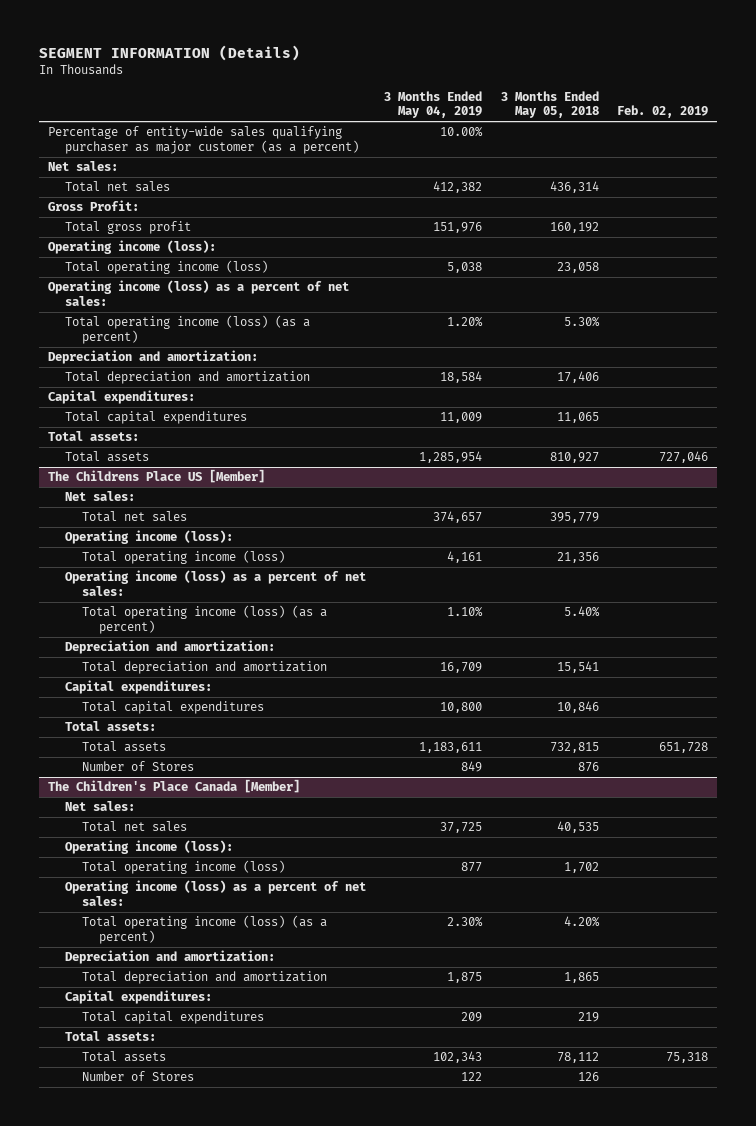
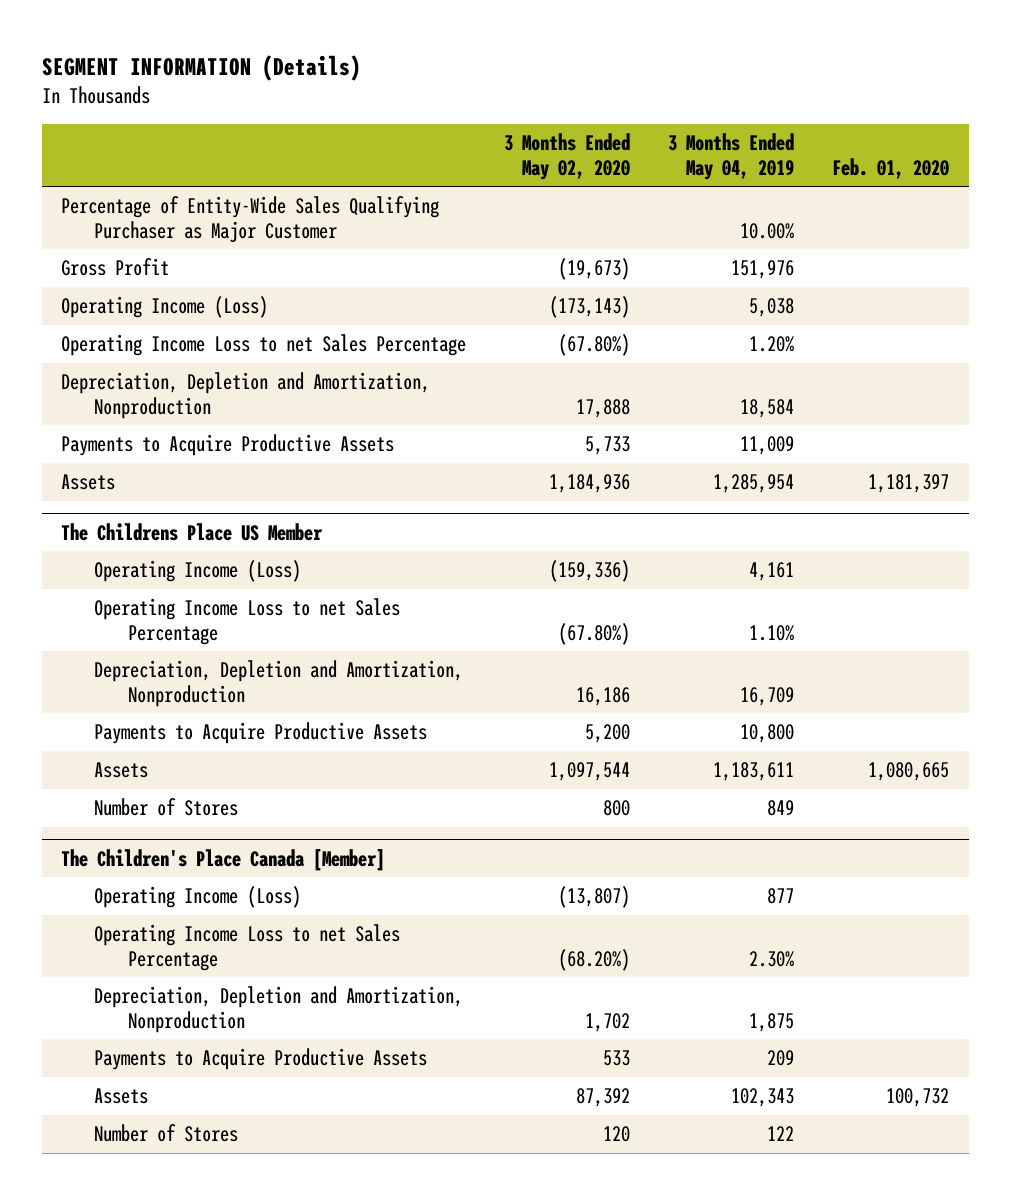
[500,90,599,119] 3 Months Ended May 05, 2018 -> none
[616,105,708,119] Feb. 02, 2019 -> none
none -> [504,132,631,180] 3 Months Ended May 02, 2020
none -> [832,157,950,179] Feb. 01, 2020
[47,161,118,172] Net sales: -> none
[65,181,171,193] Total net sales -> none
[47,200,139,212] Gross Profit: -> none
[47,240,216,255] Operating income (loss): -> none
[47,280,349,307] Operating income (loss) as a percent of net sales: -> none
[47,350,258,365] Depreciation and amortization: -> none
[47,390,195,405] Capital expenditures: -> none
[47,431,139,442] Total assets: -> none
[65,491,136,502] Net sales: -> none
[82,511,188,523] Total net sales -> none
[65,530,234,545] Operating income (loss): -> none
[65,570,367,597] Operating income (loss) as a percent of net sales: -> none
[65,640,276,655] Depreciation and amortization: -> none
[65,680,213,695] Capital expenditures: -> none
[65,721,157,732] Total assets: -> none
[47,126,360,155] Percentage of entity-wide sales qualifying purchaser as major customer (as a percent) -> [61,196,440,244] Percentage of Entity-Wide Sales Qualifying Purchaser as Major Customer
[65,221,192,235] Total gross profit -> [61,258,170,277] Gross Profit
[65,260,269,275] Total operating income (loss) -> [61,296,269,319] Operating Income (Loss)
[65,315,311,345] Total operating income (loss) (as a percent) -> [61,334,467,357] Operating Income Loss to net Sales Percentage
[65,371,311,385] Total depreciation and amortization -> [61,372,431,420] Depreciation, Depletion and Amortization, Nonproduction
[65,411,248,425] Total capital expenditures -> [61,434,395,457] Payments to Acquire Productive Assets
[65,451,150,463] Total assets -> [61,474,116,491] Assets
[47,469,265,484] The Childrens Place US [Member] -> [61,522,324,541] The Childrens Place US Member
[82,550,286,565] Total operating income (loss) -> [94,560,302,583] Operating Income (Loss)
[82,605,328,635] Total operating income (loss) (as a percent) -> [94,598,401,646] Operating Income Loss to net Sales Percentage
[82,661,328,675] Total depreciation and amortization -> [94,660,464,708] Depreciation, Depletion and Amortization, Nonproduction
[82,701,265,715] Total capital expenditures -> [94,722,428,745] Payments to Acquire Productive Assets
[82,741,167,753] Total assets -> [94,762,149,779] Assets
[65,801,136,812] Net sales: -> none
[82,821,188,833] Total net sales -> none
[65,840,234,855] Operating income (loss): -> none
[65,880,367,907] Operating income (loss) as a percent of net sales: -> none
[65,950,276,965] Depreciation and amortization: -> none
[65,990,213,1005] Capital expenditures: -> none
[65,1031,157,1042] Total assets: -> none
[82,860,286,875] Total operating income (loss) -> [94,886,302,909] Operating Income (Loss)
[82,915,328,945] Total operating income (loss) (as a percent) -> [94,924,401,972] Operating Income Loss to net Sales Percentage
[82,971,328,985] Total depreciation and amortization -> [94,986,464,1034] Depreciation, Depletion and Amortization, Nonproduction
[82,1011,265,1025] Total capital expenditures -> [94,1048,428,1071] Payments to Acquire Productive Assets
[82,1051,167,1063] Total assets -> [94,1088,149,1105] Assets

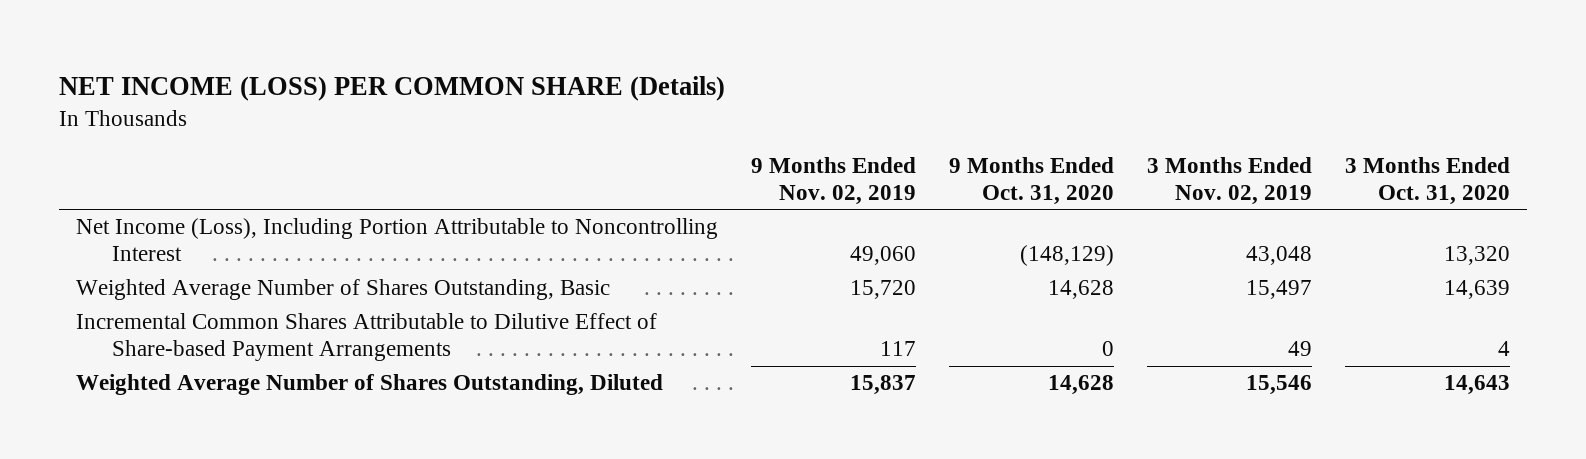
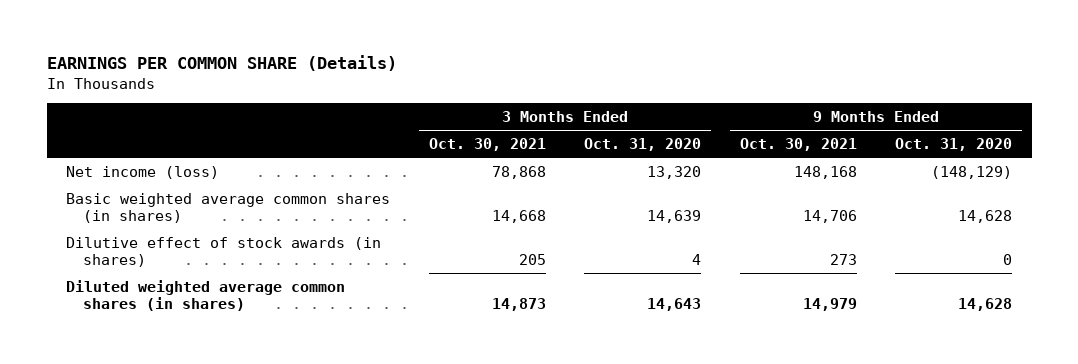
[58,75,725,101] NET INCOME (LOSS) PER COMMON SHARE (Details) -> [46,55,397,72] EARNINGS PER COMMON SHARE (Details)
[750,156,916,205] 9 Months Ended Nov. 02, 2019 -> none
[1147,156,1313,205] 3 Months Ended Nov. 02, 2019 -> none
none -> [428,137,546,151] Oct. 30, 2021
none -> [739,137,857,151] Oct. 30, 2021
[75,218,718,262] Net Income (Loss), Including Portion Attributable to Noncontrolling Interest -> [65,165,219,179] Net income (loss)
[75,279,610,301] Weighted Average Number of Shares Outstanding, Basic -> [65,192,390,223] Basic weighted average common shares (in shares)
[75,313,657,362] Incremental Common Shares Attributable to Dilutive Effect of Share-based Payment Arrangements -> [65,236,381,267] Dilutive effect of stock awards (in shares)
[75,374,663,396] Weighted Average Number of Shares Outstanding, Diluted -> [65,279,345,311] Diluted weighted average common shares (in shares)

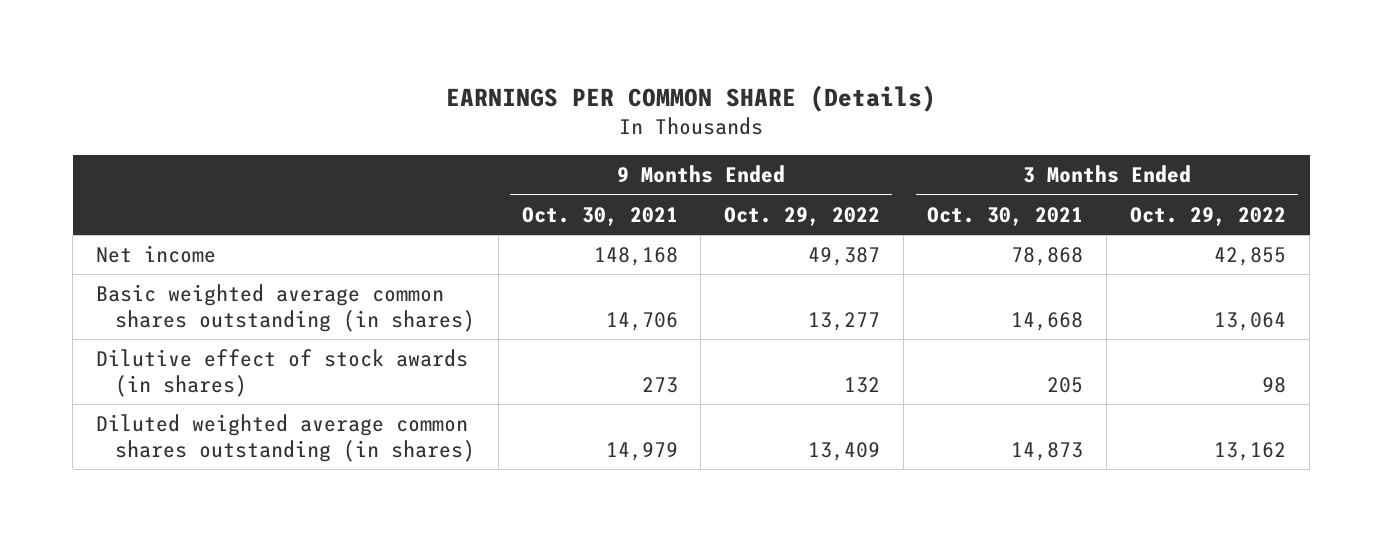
[584,137,702,151] Oct. 31, 2020 -> none
[895,137,1013,151] Oct. 31, 2020 -> none
none -> [724,206,881,226] Oct. 29, 2022
none -> [1130,206,1287,226] Oct. 29, 2022
[65,165,219,179] Net income (loss) -> [96,245,217,264] Net income
[65,192,390,223] Basic weighted average common shares (in shares) -> [96,284,475,332] Basic weighted average common shares outstanding (in shares)
[65,279,345,311] Diluted weighted average common shares (in shares) -> [96,414,475,462] Diluted weighted average common shares outstanding (in shares)

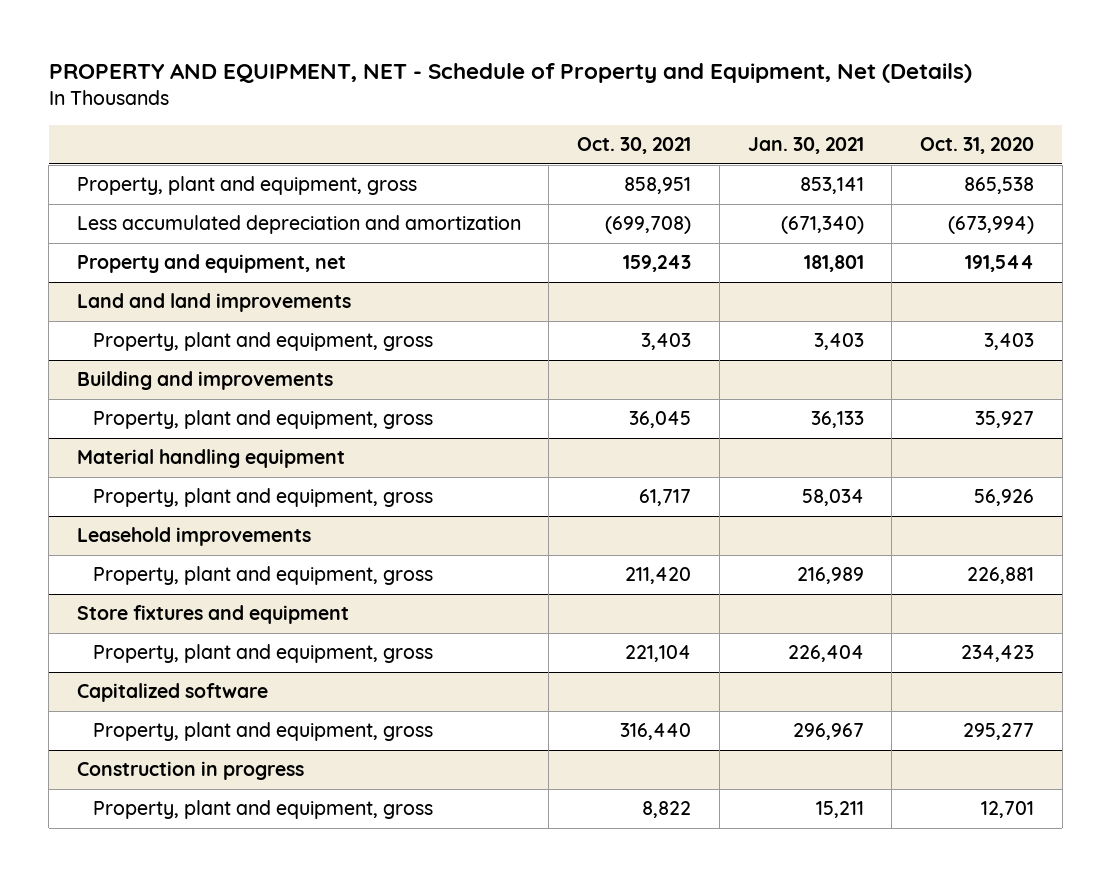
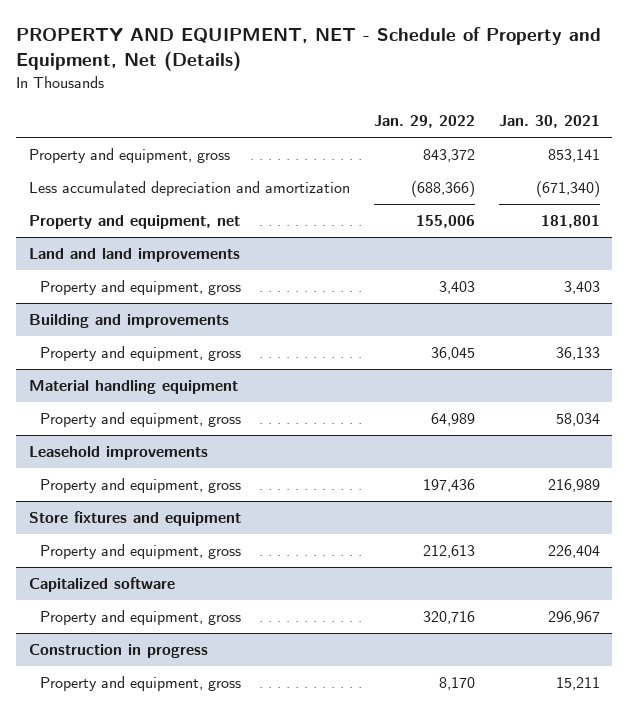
[577,137,692,155] Oct. 30, 2021 -> none
[920,137,1035,155] Oct. 31, 2020 -> none
none -> [373,115,475,129] Jan. 29, 2022
[76,176,417,196] Property, plant and equipment, gross -> [28,148,230,164] Property and equipment, gross
[93,332,434,352] Property, plant and equipment, gross -> [40,280,242,296] Property and equipment, gross
[93,410,434,430] Property, plant and equipment, gross -> [40,346,242,362] Property and equipment, gross
[93,488,434,508] Property, plant and equipment, gross -> [40,412,242,428] Property and equipment, gross
[93,566,434,586] Property, plant and equipment, gross -> [40,478,242,494] Property and equipment, gross
[93,644,434,664] Property, plant and equipment, gross -> [40,544,242,560] Property and equipment, gross
[93,722,434,742] Property, plant and equipment, gross -> [40,610,242,626] Property and equipment, gross
[93,800,434,820] Property, plant and equipment, gross -> [40,676,242,692] Property and equipment, gross

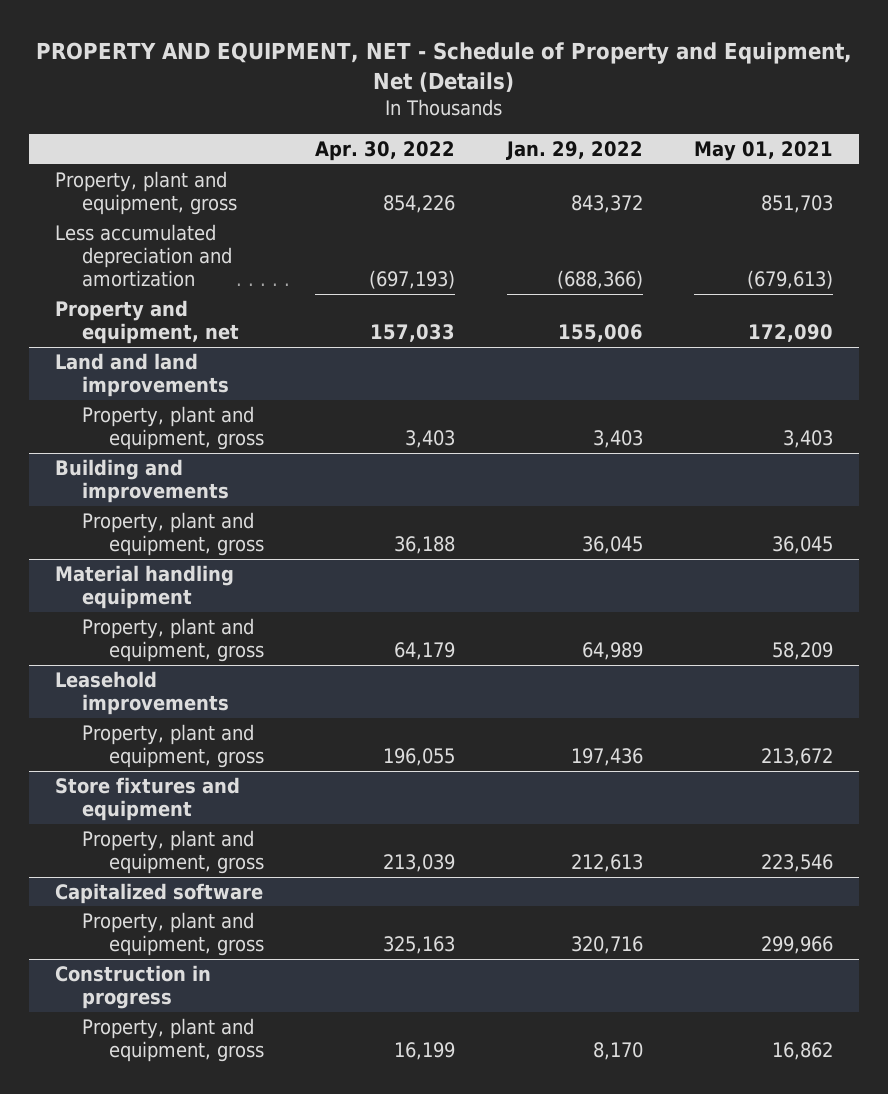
[499,115,601,129] Jan. 30, 2021 -> none
none -> [315,141,456,162] Apr. 30, 2022
none -> [694,141,834,162] May 01, 2021
[28,148,230,164] Property and equipment, gross -> [54,170,237,215] Property, plant and equipment, gross
[40,280,242,296] Property and equipment, gross -> [81,405,264,450] Property, plant and equipment, gross
[40,346,242,362] Property and equipment, gross -> [81,511,264,556] Property, plant and equipment, gross
[40,412,242,428] Property and equipment, gross -> [81,617,264,662] Property, plant and equipment, gross
[40,478,242,494] Property and equipment, gross -> [81,723,264,768] Property, plant and equipment, gross
[40,544,242,560] Property and equipment, gross -> [81,829,264,874] Property, plant and equipment, gross
[40,610,242,626] Property and equipment, gross -> [81,911,264,956] Property, plant and equipment, gross
[40,676,242,692] Property and equipment, gross -> [81,1017,264,1062] Property, plant and equipment, gross

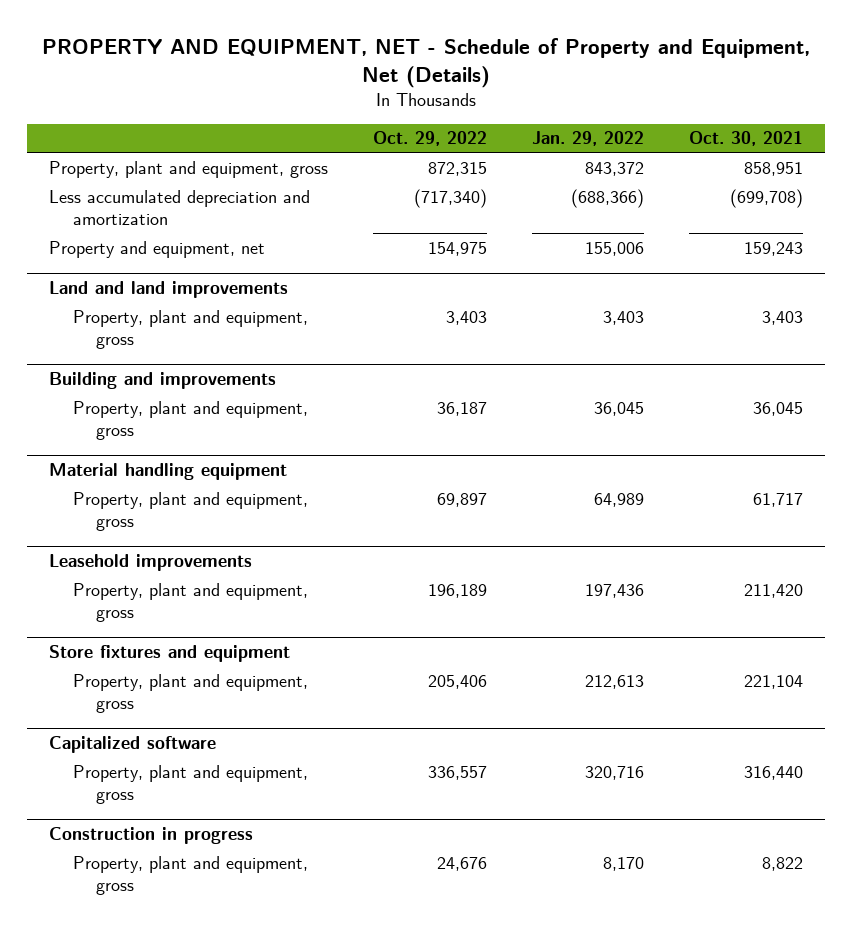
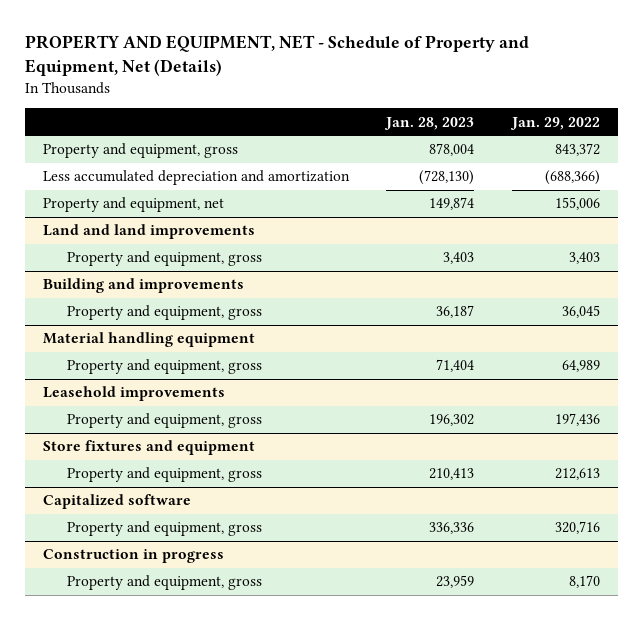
[373,131,488,147] Oct. 29, 2022 -> none
[688,131,803,147] Oct. 30, 2021 -> none
none -> [384,116,475,130] Jan. 28, 2023
[49,160,329,178] Property, plant and equipment, gross -> [43,143,239,159] Property and equipment, gross
[72,309,308,349] Property, plant and equipment, gross -> [67,251,263,267] Property and equipment, gross
[72,400,308,440] Property, plant and equipment, gross -> [67,305,263,321] Property and equipment, gross
[72,491,308,531] Property, plant and equipment, gross -> [67,359,263,375] Property and equipment, gross
[72,582,308,622] Property, plant and equipment, gross -> [67,413,263,429] Property and equipment, gross
[72,673,308,713] Property, plant and equipment, gross -> [67,467,263,483] Property and equipment, gross
[72,764,308,804] Property, plant and equipment, gross -> [67,521,263,537] Property and equipment, gross
[72,855,308,895] Property, plant and equipment, gross -> [67,575,263,591] Property and equipment, gross

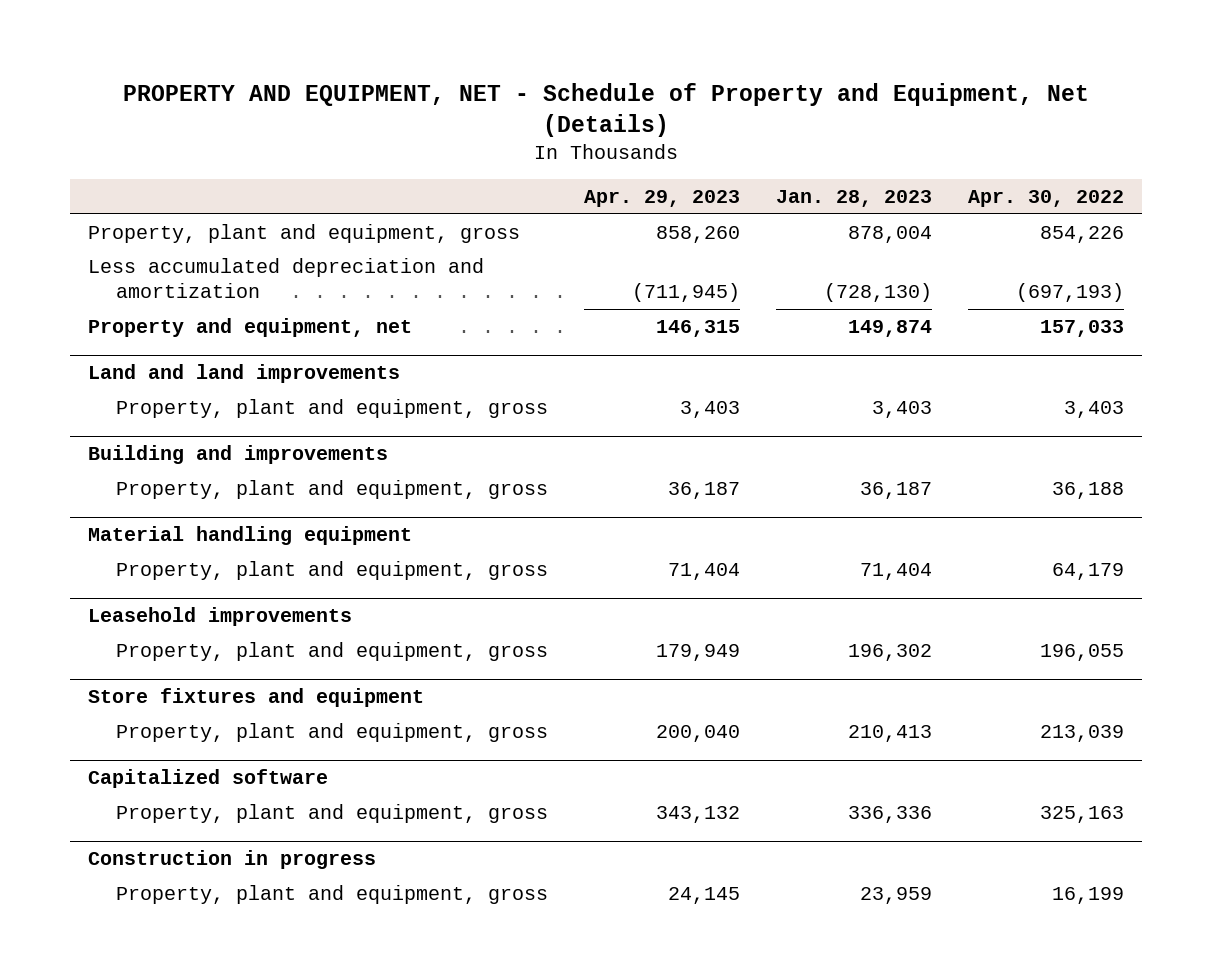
[509,116,600,130] Jan. 29, 2022 -> none
none -> [583,190,740,208] Apr. 29, 2023
none -> [967,190,1124,208] Apr. 30, 2022
[43,143,239,159] Property and equipment, gross -> [88,223,521,243] Property, plant and equipment, gross
[67,251,263,267] Property and equipment, gross -> [115,398,548,418] Property, plant and equipment, gross
[67,305,263,321] Property and equipment, gross -> [115,479,548,499] Property, plant and equipment, gross
[67,359,263,375] Property and equipment, gross -> [115,560,548,580] Property, plant and equipment, gross
[67,413,263,429] Property and equipment, gross -> [115,641,548,661] Property, plant and equipment, gross
[67,467,263,483] Property and equipment, gross -> [115,722,548,742] Property, plant and equipment, gross
[67,521,263,537] Property and equipment, gross -> [115,803,548,823] Property, plant and equipment, gross
[67,575,263,591] Property and equipment, gross -> [115,884,548,904] Property, plant and equipment, gross

